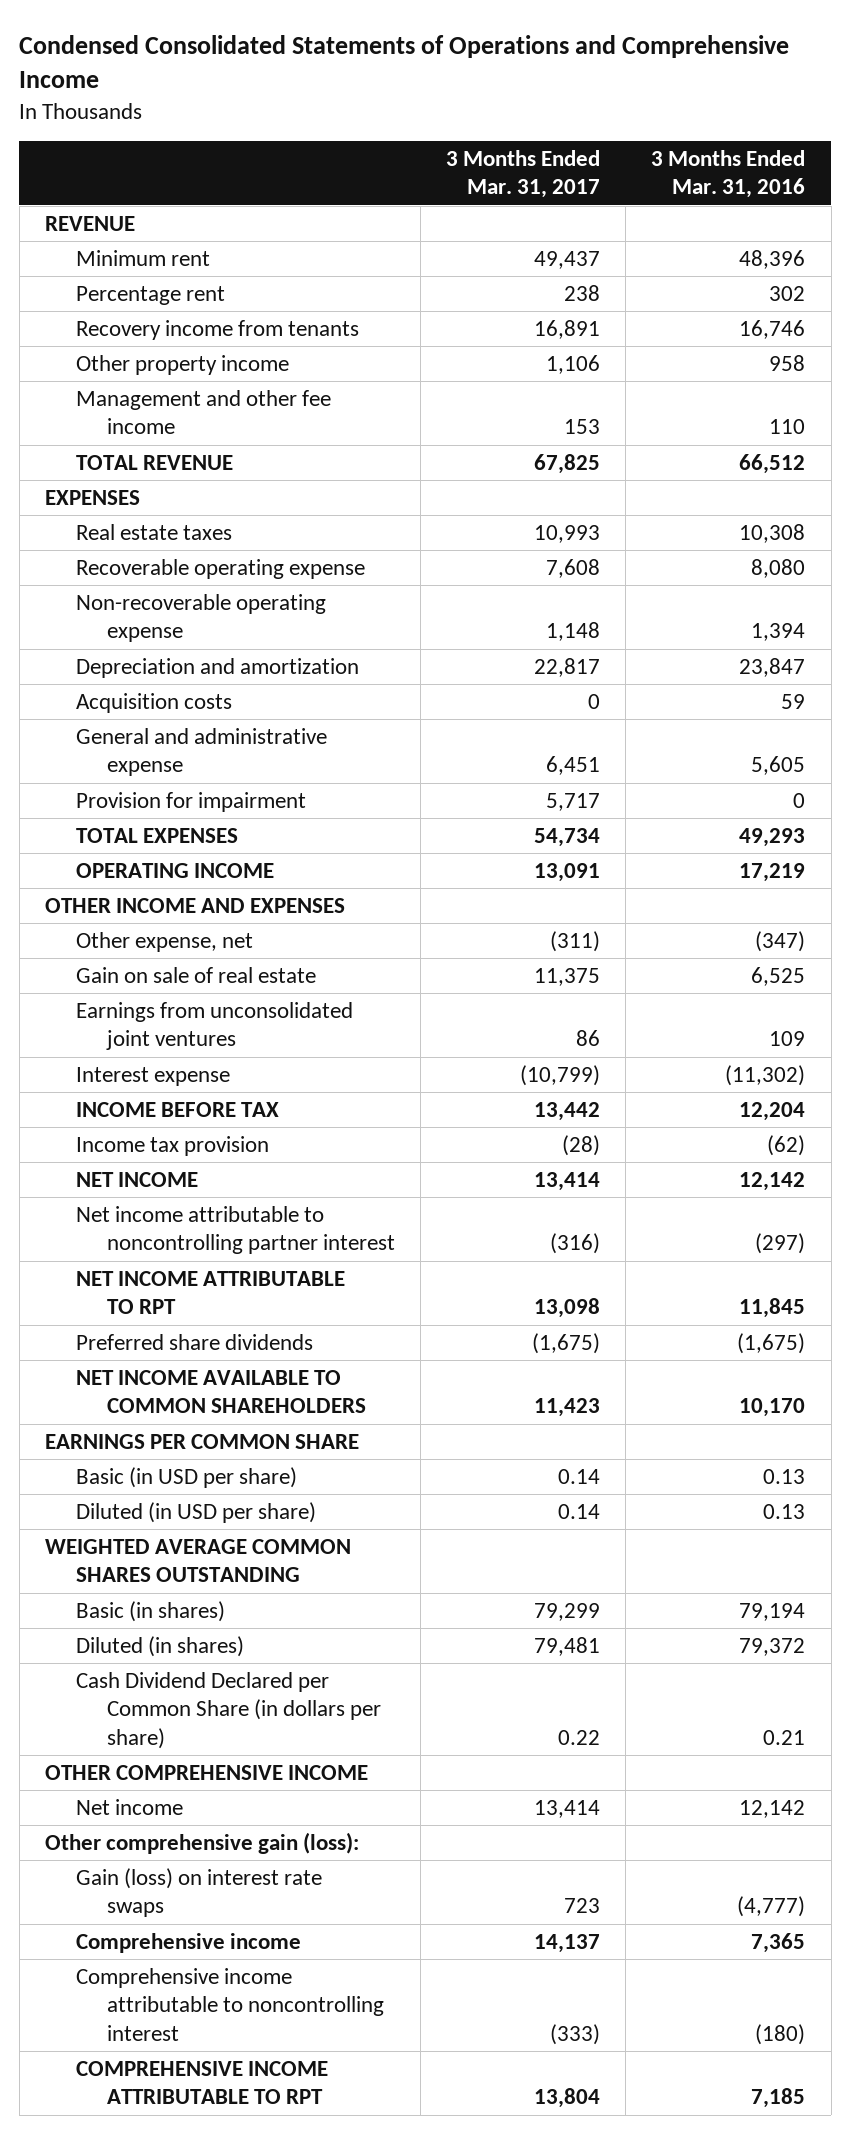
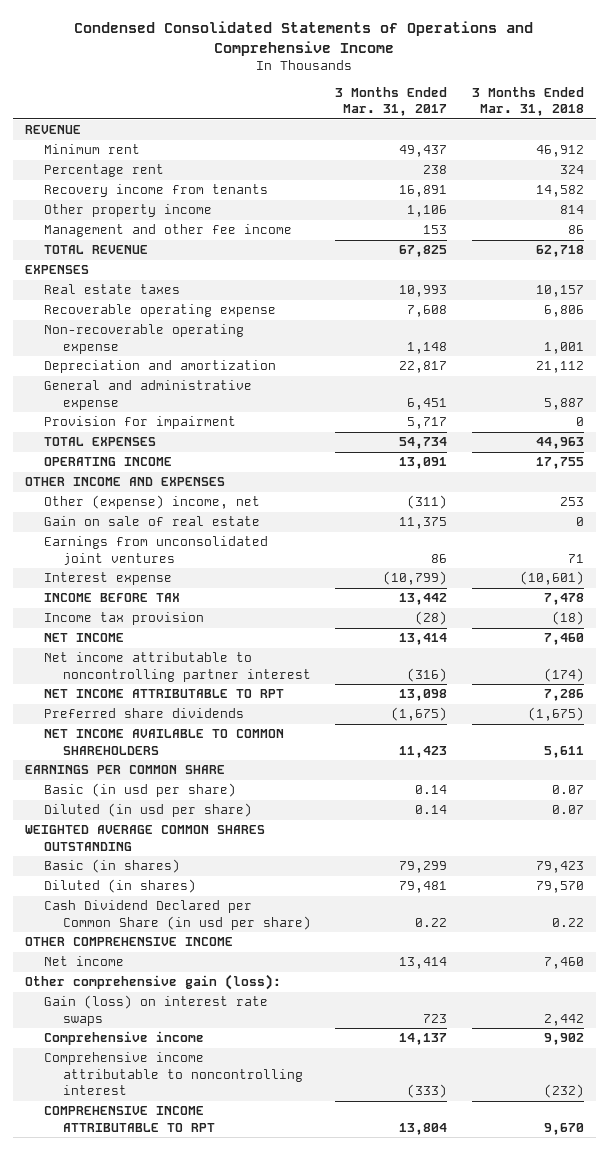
[651,149,806,199] 3 Months Ended Mar. 31, 2016 -> none
none -> [471,87,584,117] 3 Months Ended Mar. 31, 2018
[75,692,232,713] Acquisition costs -> none
[75,931,253,952] Other expense, net -> [44,495,261,510] Other (expense) income, net
[75,1466,297,1488] Basic (in USD per share) -> [44,783,237,798] Basic (in usd per share)
[75,1501,316,1523] Diluted (in USD per share) -> [44,803,253,818] Diluted (in usd per share)
[75,1671,381,1750] Cash Dividend Declared per Common Share (in dollars per share) -> [44,900,312,930] Cash Dividend Declared per Common Share (in usd per share)

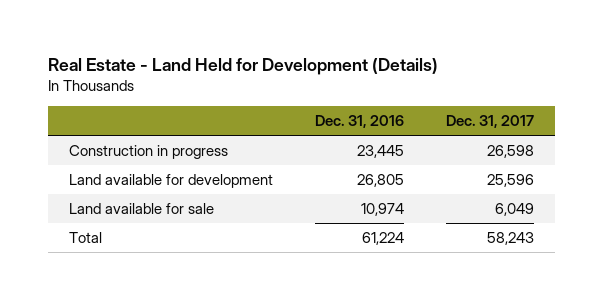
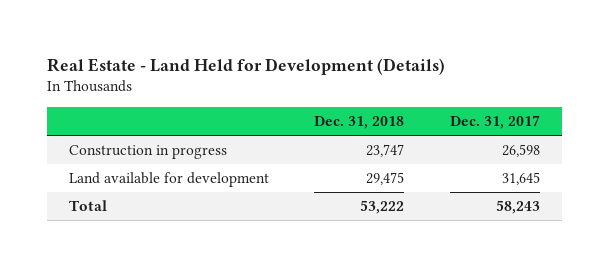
[314,115,404,129] Dec. 31, 2016 -> none
none -> [314,115,405,129] Dec. 31, 2018
[68,203,214,215] Land available for sale -> none
[487,174,535,188] 25,596 -> [501,172,540,186] 31,645

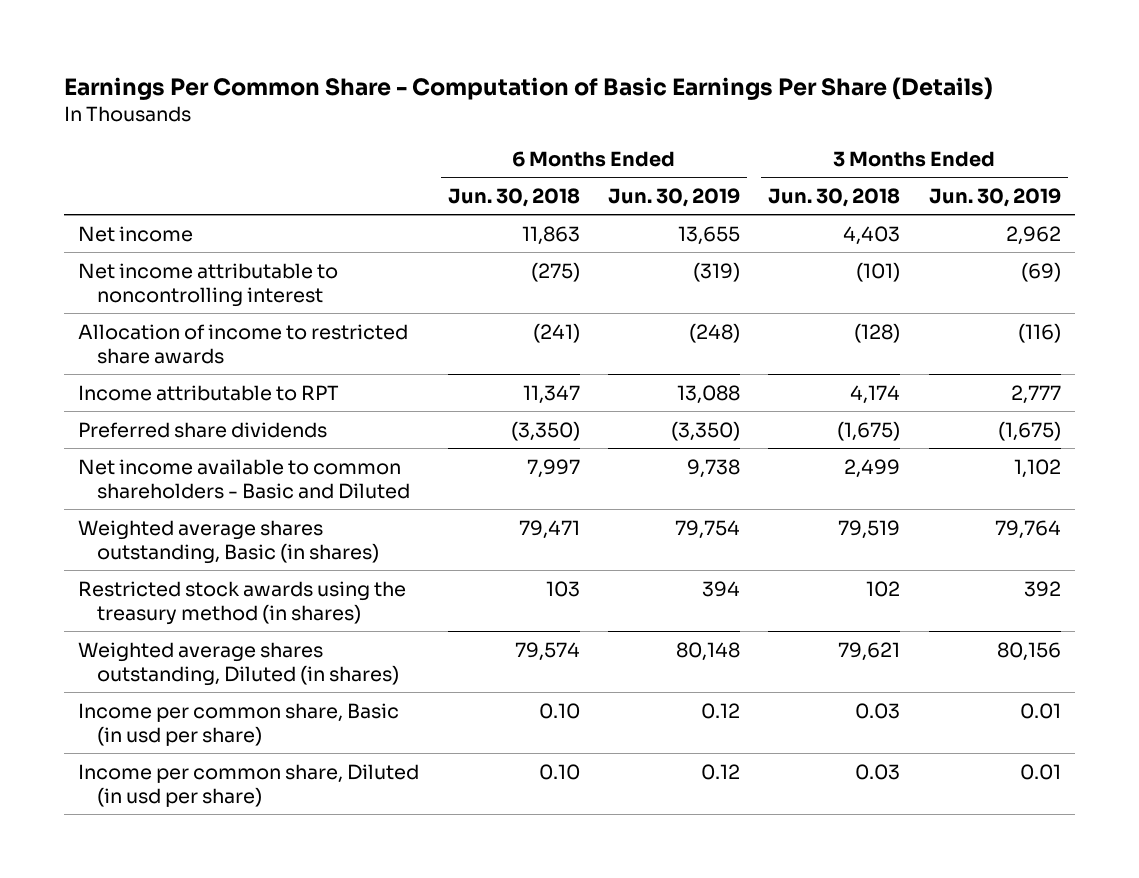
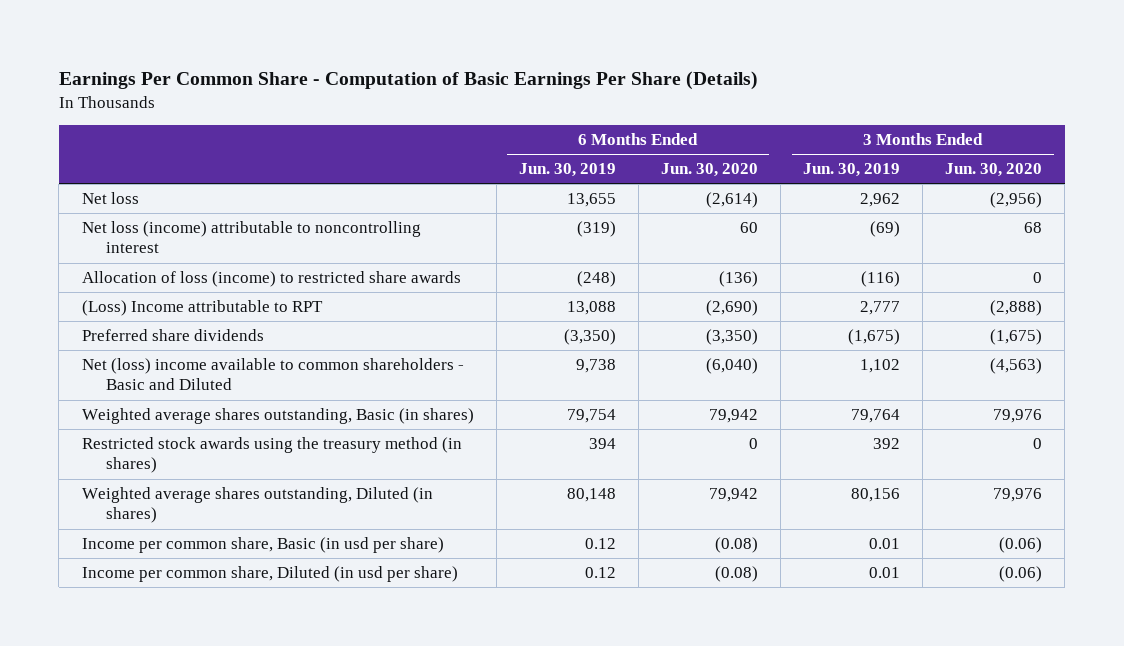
[447,187,580,207] Jun. 30, 2018 -> none
[768,187,901,207] Jun. 30, 2018 -> none
none -> [660,163,758,178] Jun. 30, 2020
none -> [945,163,1043,178] Jun. 30, 2020
[78,225,194,242] Net income -> [81,192,139,205] Net loss
[78,262,339,308] Net income attributable to noncontrolling interest -> [81,221,421,254] Net loss (income) attributable to noncontrolling interest
[78,323,409,365] Allocation of income to restricted share awards -> [81,271,461,288] Allocation of loss (income) to restricted share awards
[78,384,340,401] Income attributable to RPT -> [81,300,323,317] (Loss) Income attributable to RPT
[78,458,411,500] Net income available to common shareholders - Basic and Diluted -> [81,358,464,391] Net (loss) income available to common shareholders - Basic and Diluted

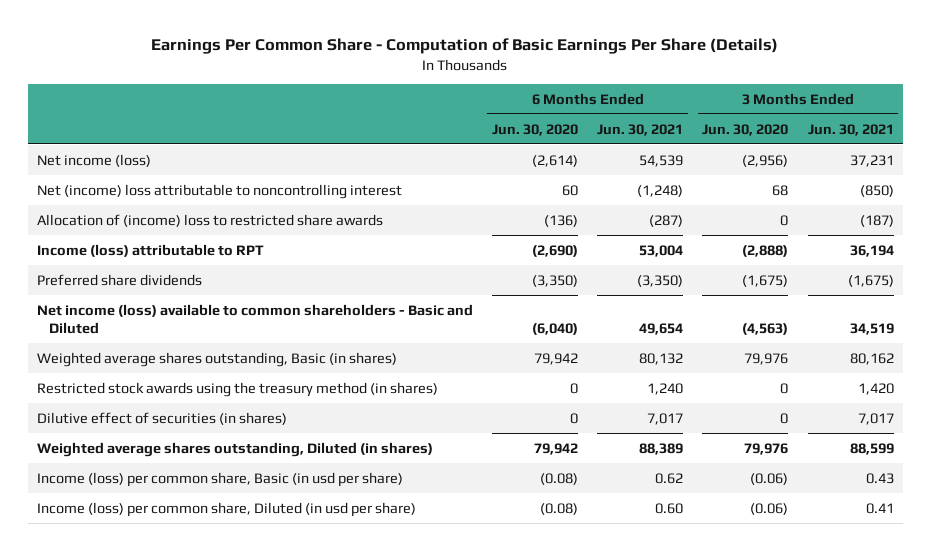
[518,163,616,178] Jun. 30, 2019 -> none
[803,163,901,178] Jun. 30, 2019 -> none
none -> [597,123,684,136] Jun. 30, 2021
none -> [807,123,894,136] Jun. 30, 2021
[81,192,139,205] Net loss -> [37,153,152,167] Net income (loss)
[81,221,421,254] Net loss (income) attributable to noncontrolling interest -> [37,183,403,199] Net (income) loss attributable to noncontrolling interest
[81,271,461,288] Allocation of loss (income) to restricted share awards -> [37,213,384,227] Allocation of (income) loss to restricted share awards
[81,300,323,317] (Loss) Income attributable to RPT -> [37,243,265,257] Income (loss) attributable to RPT
[81,358,464,391] Net (loss) income available to common shareholders - Basic and Diluted -> [37,303,474,335] Net income (loss) available to common shareholders - Basic and Diluted
none -> [37,411,288,425] Dilutive effect of securities (in shares)
[81,537,444,554] Income per common share, Basic (in usd per share) -> [37,471,404,487] Income (loss) per common share, Basic (in usd per share)
[81,566,458,583] Income per common share, Diluted (in usd per share) -> [37,501,417,517] Income (loss) per common share, Diluted (in usd per share)

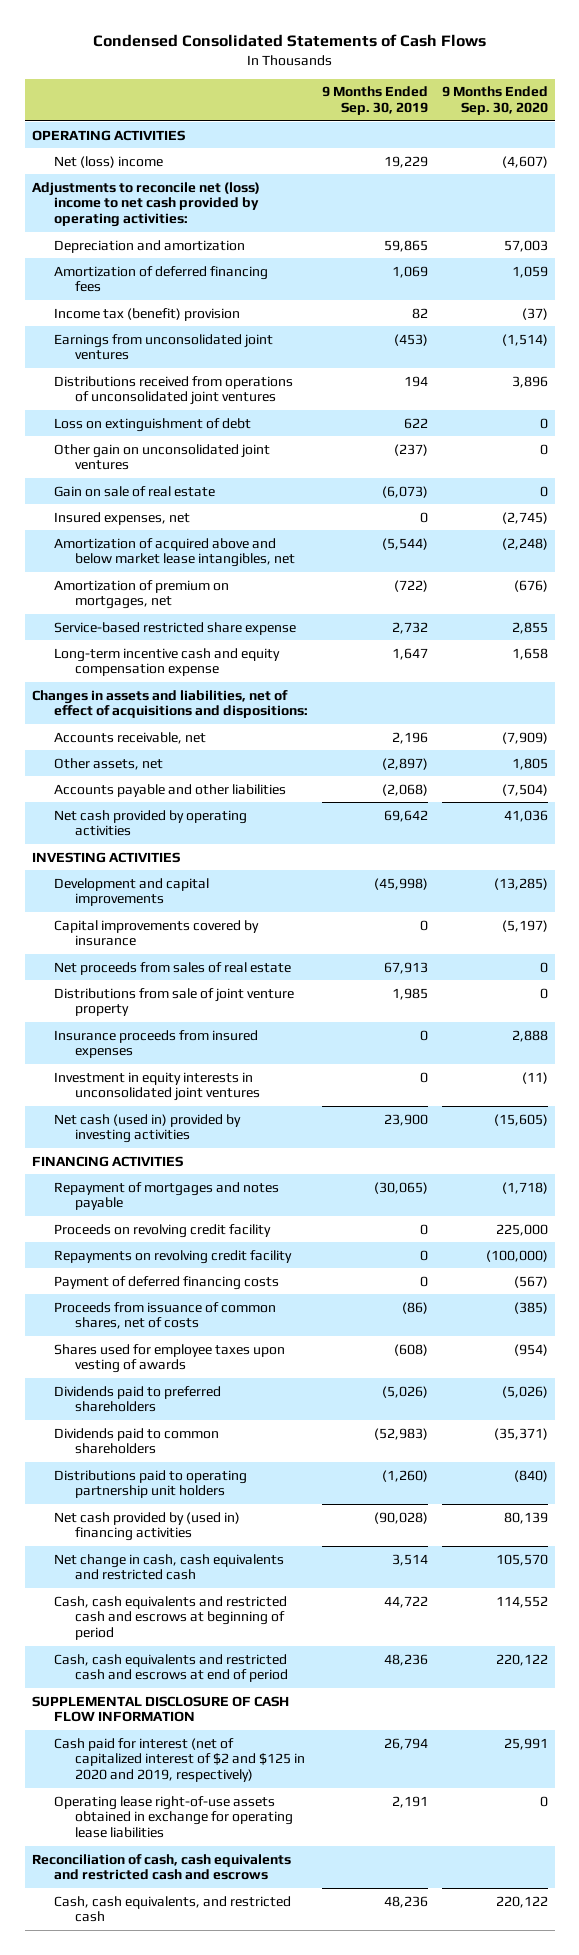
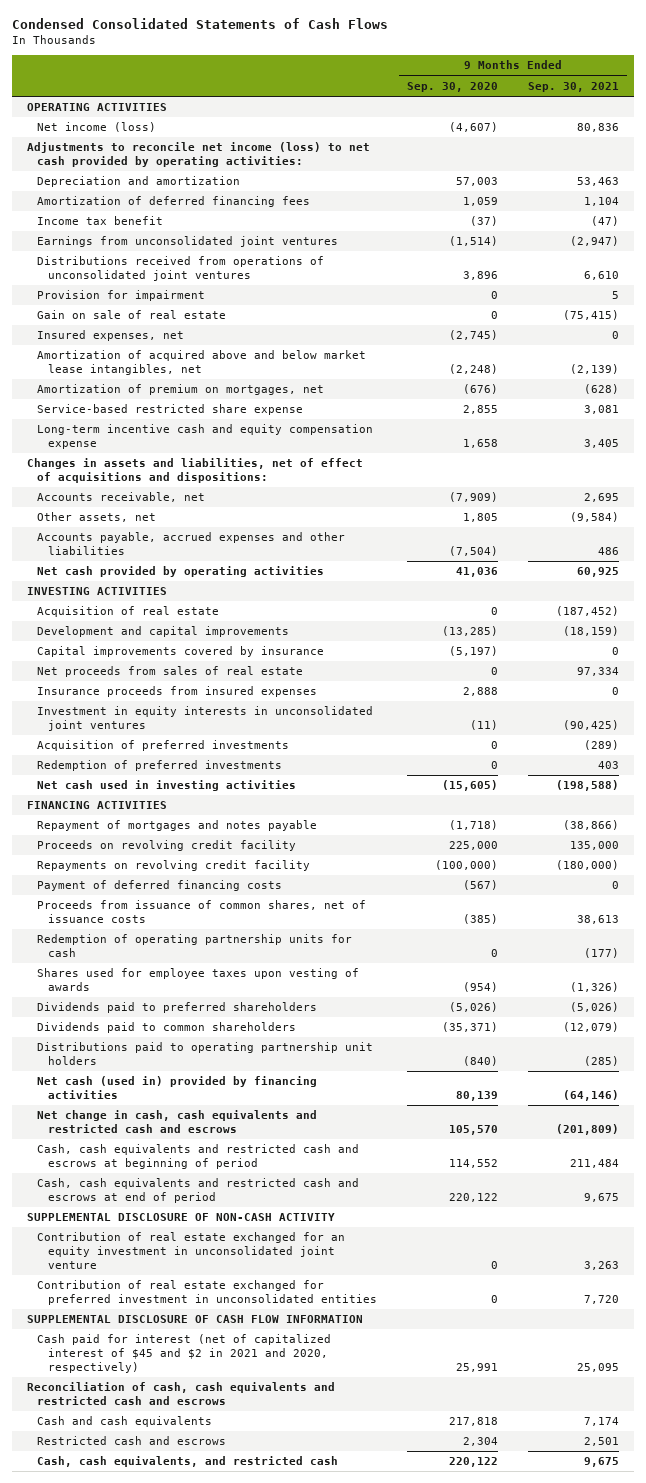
[321,86,428,115] 9 Months Ended Sep. 30, 2019 -> none
none -> [528,81,620,92] Sep. 30, 2021
[53,155,163,168] Net (loss) income -> [37,122,157,133] Net income (loss)
[31,181,260,228] Adjustments to reconcile net (loss) income to net cash provided by operating activities: -> [27,142,371,168] Adjustments to reconcile net income (loss) to net cash provided by operating activities:
[53,307,240,321] Income tax (benefit) provision -> [37,216,164,226] Income tax benefit
[53,417,251,432] Loss on extinguishment of debt -> none
[53,443,270,471] Other gain on unconsolidated joint ventures -> none
none -> [37,290,206,302] Provision for impairment
[53,783,286,797] Accounts payable and other liabilities -> [37,532,346,556] Accounts payable, accrued expenses and other liabilities
none -> [37,606,220,618] Acquisition of real estate
[53,987,294,1017] Distributions from sale of joint venture property -> none
none -> [37,740,290,752] Acquisition of preferred investments
none -> [37,760,283,772] Redemption of preferred investments
[53,1113,241,1144] Net cash (used in) provided by investing activities -> [37,780,297,792] Net cash used in investing activities
[53,1301,276,1330] Proceeds from issuance of common shares, net of costs -> [37,900,367,924] Proceeds from issuance of common shares, net of issuance costs
none -> [37,934,353,958] Redemption of operating partnership units for cash
[53,1511,240,1542] Net cash provided by (used in) financing activities -> [37,1076,318,1100] Net cash (used in) provided by financing activities
[53,1553,284,1581] Net change in cash, cash equivalents and restricted cash -> [37,1110,318,1134] Net change in cash, cash equivalents and restricted cash and escrows
none -> [27,1213,336,1222] SUPPLEMENTAL DISCLOSURE OF NON-CASH ACTIVITY
none -> [37,1232,346,1270] Contribution of real estate exchanged for an equity investment in unconsolidated joint venture
none -> [37,1280,377,1306] Contribution of real estate exchanged for preferred investment in unconsolidated entities
[53,1795,294,1839] Operating lease right-of-use assets obtained in exchange for operating lease liabilities -> none
[53,1737,306,1783] Cash paid for interest (net of capitalized interest of $2 and $125 in 2020 and 2019, respectively) -> [37,1334,332,1374] Cash paid for interest (net of capitalized interest of $45 and $2 in 2021 and 2020, respectively)
none -> [37,1416,213,1428] Cash and cash equivalents
none -> [37,1436,227,1446] Restricted cash and escrows

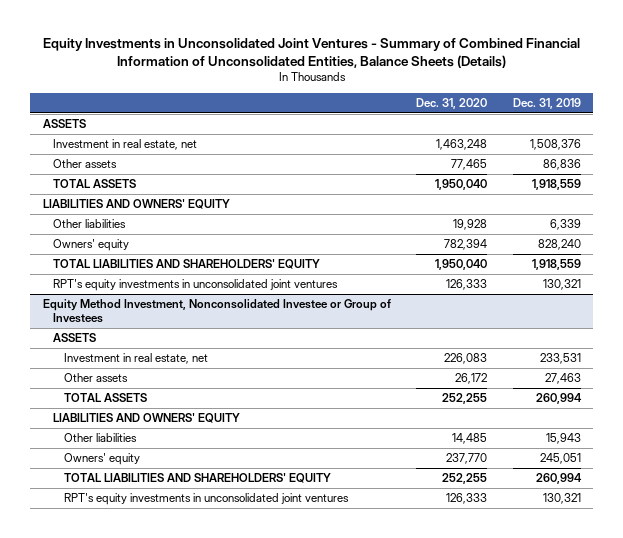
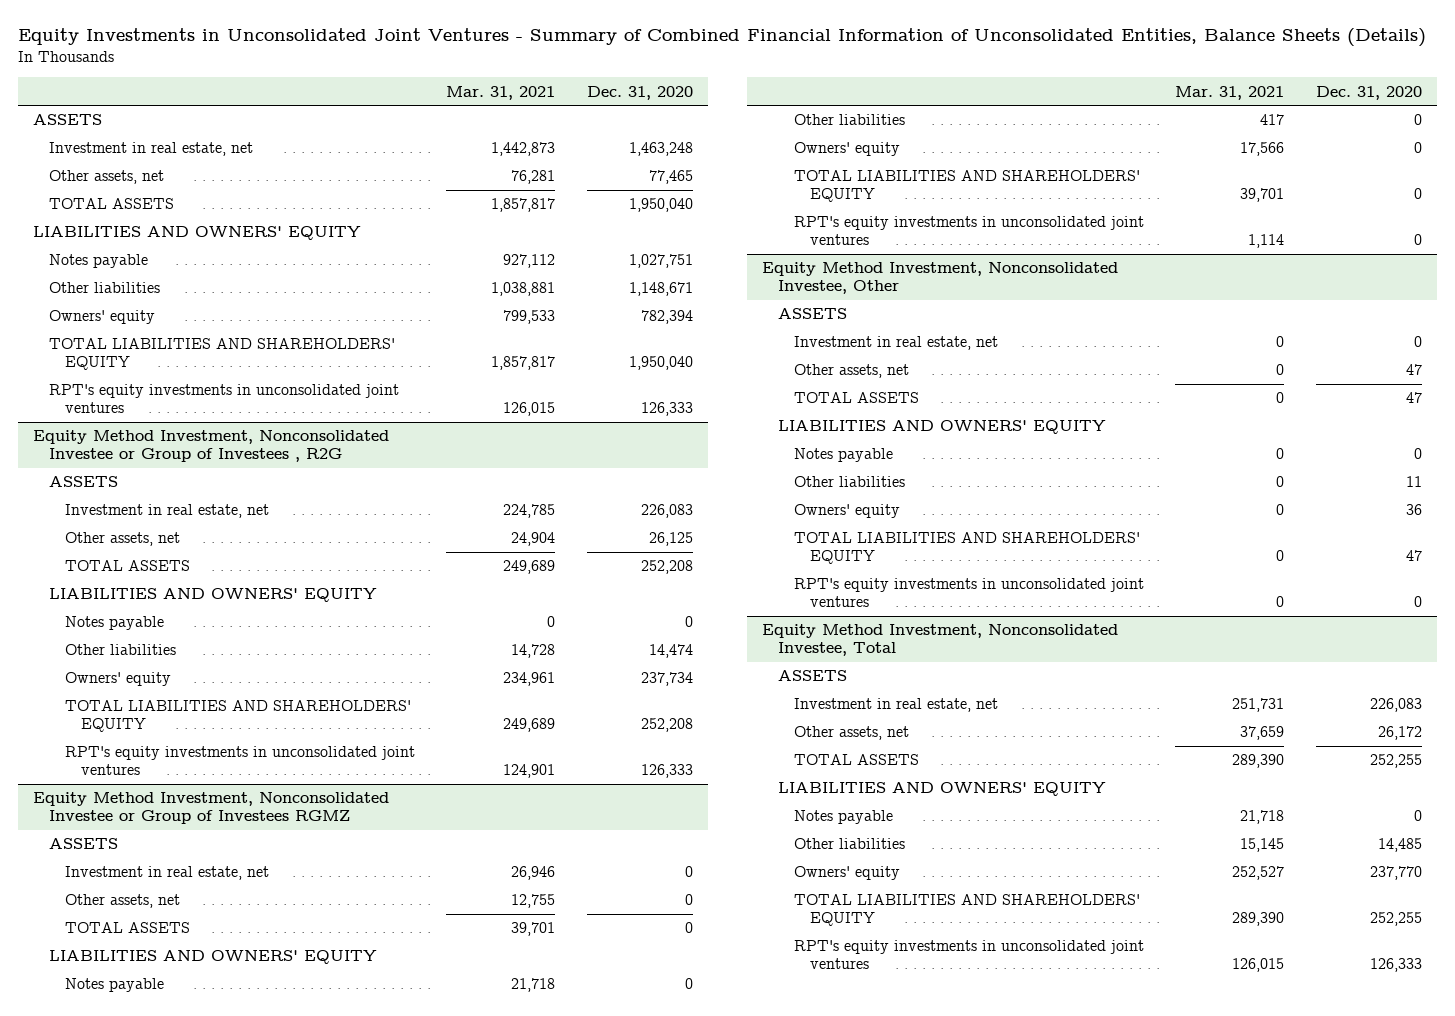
[512,98,581,110] Dec. 31, 2019 -> none
none -> [446,85,556,100] Mar. 31, 2021
[53,159,118,169] Other assets -> [49,170,165,185] Other assets, net
none -> [49,254,149,269] Notes payable
[453,219,488,231] 19,928 -> [628,282,693,297] 1,148,671
[42,299,391,324] Equity Method Investment, Nonconsolidated Investee or Group of Investees -> [33,430,390,463] Equity Method Investment, Nonconsolidated Investee or Group of Investees , R2G
[63,373,128,383] Other assets -> [64,532,180,547] Other assets, net
[455,373,488,385] 26,172 -> [648,532,693,547] 26,125
none -> [64,560,190,572] TOTAL ASSETS
none -> [49,588,378,603] LIABILITIES AND OWNERS' EQUITY
none -> [64,616,164,631] Notes payable
none -> [64,644,176,656] Other liabilities
none -> [64,672,171,687] Owners' equity
none -> [64,700,411,733] TOTAL LIABILITIES AND SHAREHOLDERS' EQUITY
none -> [64,746,415,776] RPT's equity investments in unconsolidated joint ventures
none -> [33,792,390,825] Equity Method Investment, Nonconsolidated Investee or Group of Investees RGMZ
none -> [49,838,119,850] ASSETS
none -> [64,866,269,881] Investment in real estate, net
none -> [64,894,180,909] Other assets, net
none -> [64,922,190,934] TOTAL ASSETS
none -> [49,950,378,965] LIABILITIES AND OWNERS' EQUITY
none -> [64,978,164,993] Notes payable
none -> [794,114,906,126] Other liabilities
none -> [794,142,901,157] Owners' equity
none -> [794,170,1141,203] TOTAL LIABILITIES AND SHAREHOLDERS' EQUITY
none -> [794,216,1145,246] RPT's equity investments in unconsolidated joint ventures
none -> [762,262,1119,295] Equity Method Investment, Nonconsolidated Investee, Other
none -> [778,308,848,320] ASSETS
none -> [794,336,999,351] Investment in real estate, net
none -> [794,364,910,379] Other assets, net
none -> [794,392,920,404] TOTAL ASSETS
none -> [778,420,1107,435] LIABILITIES AND OWNERS' EQUITY
none -> [794,448,894,463] Notes payable
none -> [794,476,906,488] Other liabilities
none -> [794,504,901,519] Owners' equity
none -> [794,532,1141,565] TOTAL LIABILITIES AND SHAREHOLDERS' EQUITY
none -> [794,578,1145,608] RPT's equity investments in unconsolidated joint ventures
none -> [762,624,1119,657] Equity Method Investment, Nonconsolidated Investee, Total
none -> [778,670,848,682] ASSETS
none -> [794,698,999,713] Investment in real estate, net
none -> [794,726,910,741] Other assets, net
none -> [794,810,894,825] Notes payable

